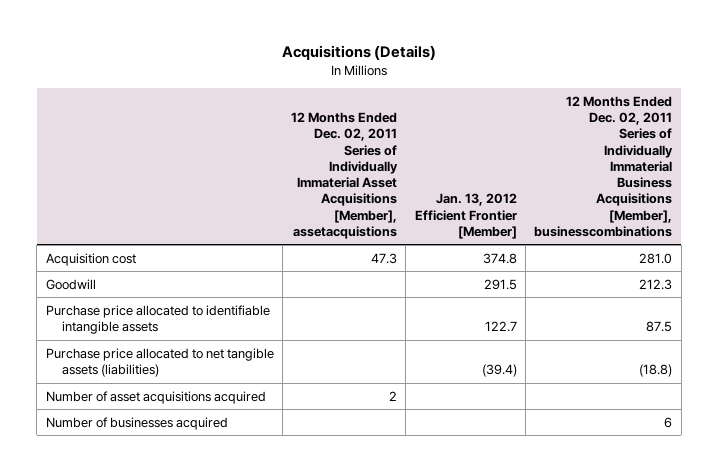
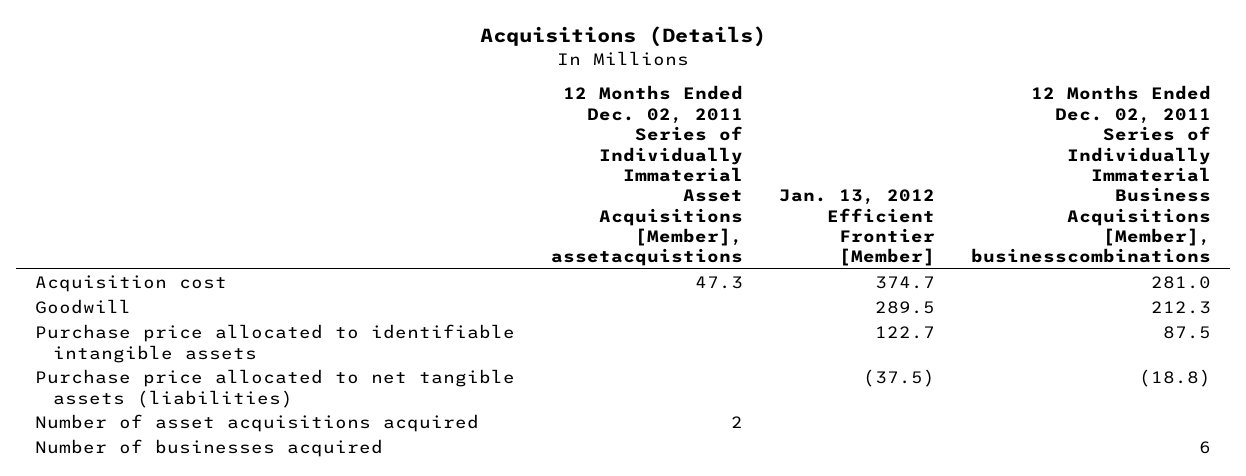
[482,252,517,264] 374.8 -> [875,276,936,290] 374.7
[483,278,517,290] 291.5 -> [875,301,936,315] 289.5
[481,364,517,378] (39.4) -> [863,369,936,388] (37.5)

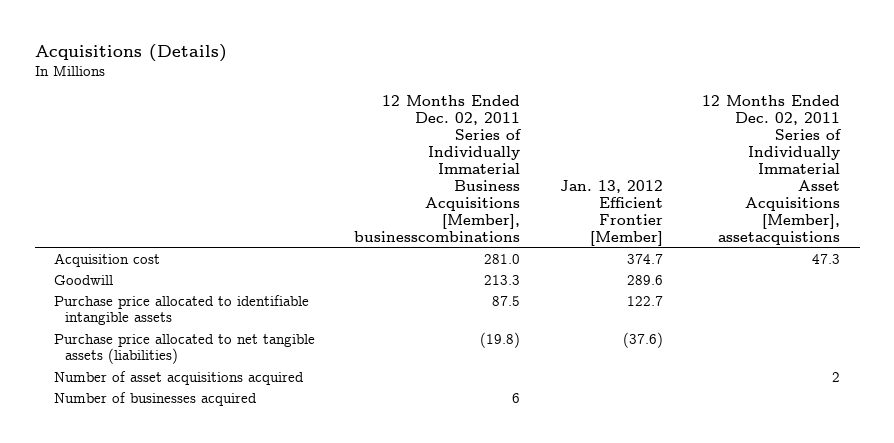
[875,301,936,315] 289.5 -> [626,274,663,285] 289.6
[1151,301,1212,315] 212.3 -> [484,274,521,285] 213.3
[863,369,936,388] (37.5) -> [622,331,663,348] (37.6)
[1139,369,1212,388] (18.8) -> [480,331,521,348] (19.8)

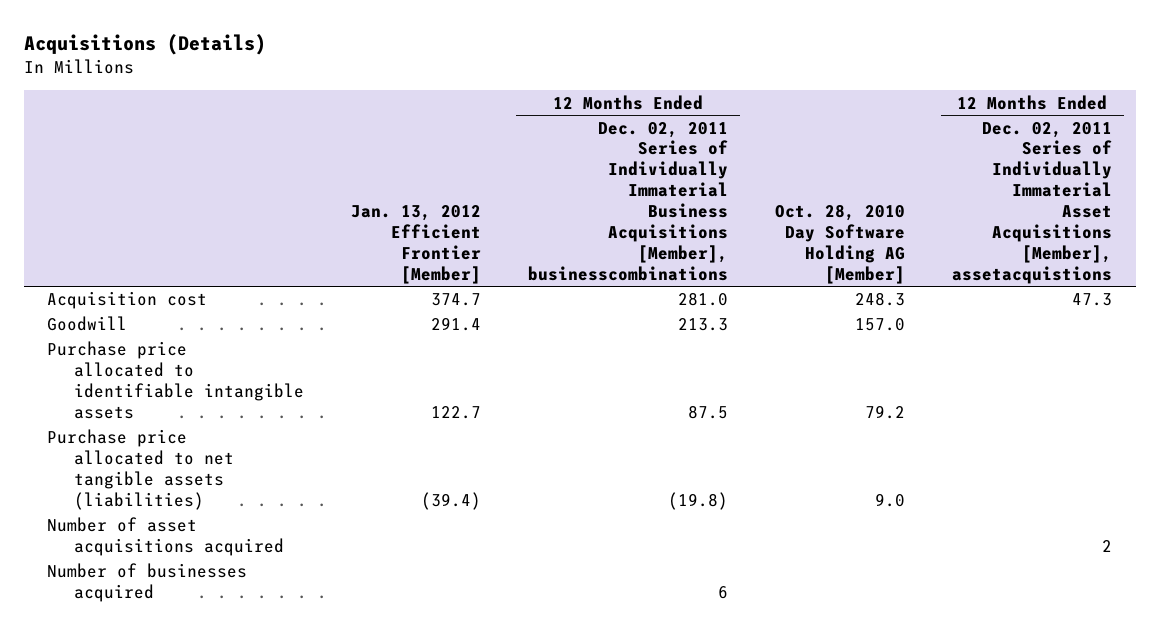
none -> [775,204,906,284] Oct. 28, 2010 Day Software Holding AG [Member]
[626,274,663,285] 289.6 -> [430,317,481,332] 291.4
[622,331,663,348] (37.6) -> [420,492,481,511] (39.4)

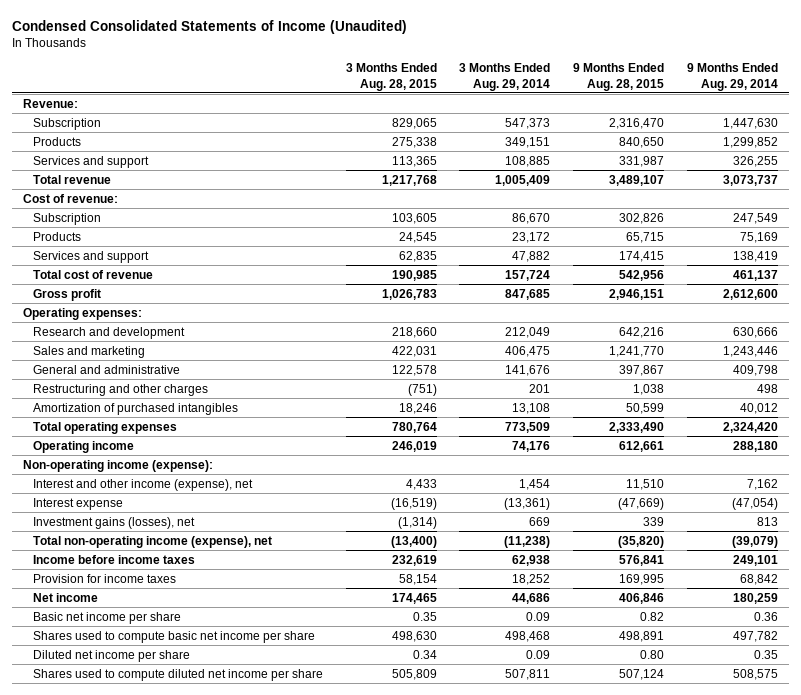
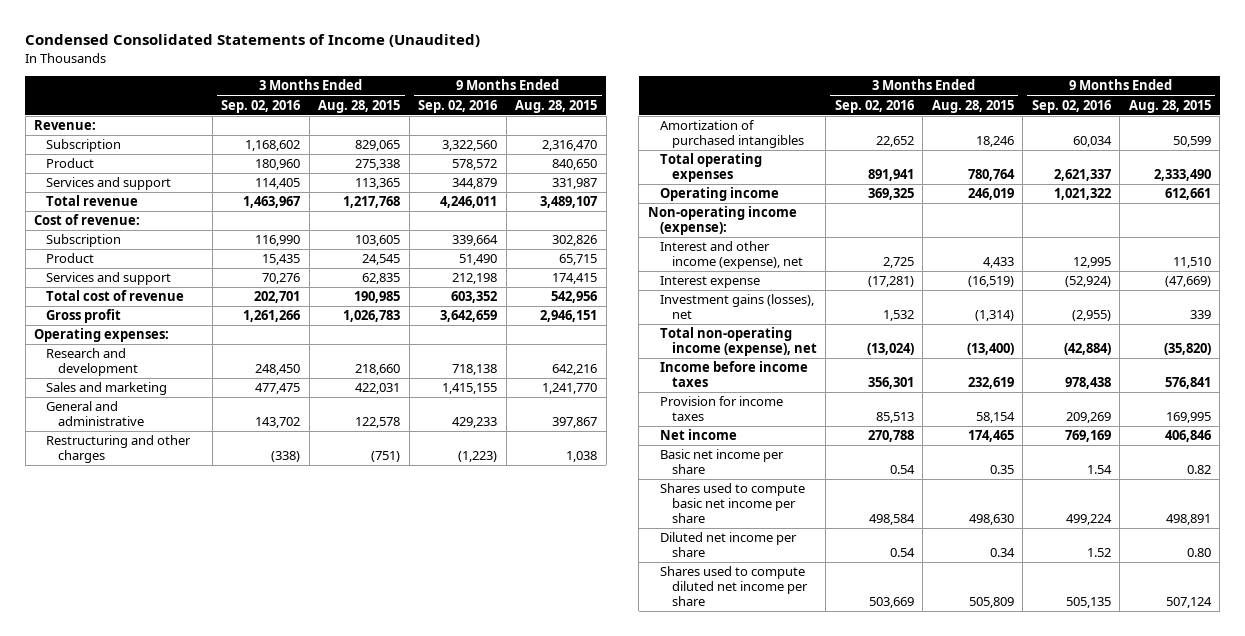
[459,63,551,91] 3 Months Ended Aug. 29, 2014 -> none
[686,63,778,91] 9 Months Ended Aug. 29, 2014 -> none
none -> [221,99,301,113] Sep. 02, 2016
none -> [418,99,498,113] Sep. 02, 2016
[33,136,82,146] Products -> [46,158,95,169] Product
[33,231,82,241] Products -> [46,253,95,264] Product

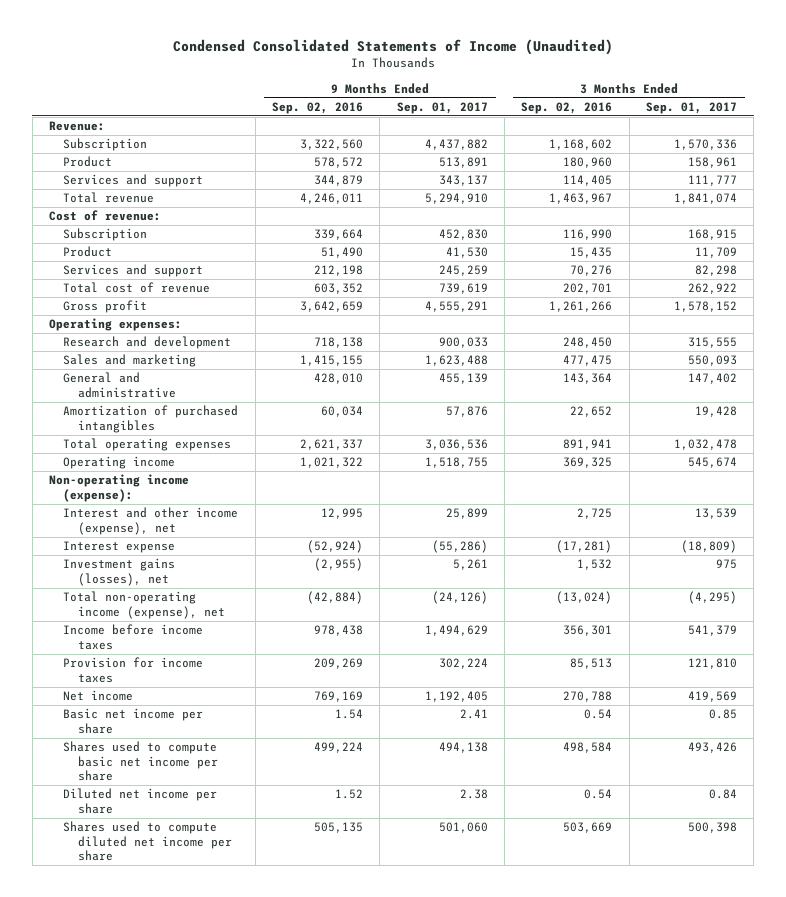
[318,99,401,113] Aug. 28, 2015 -> none
[515,99,598,113] Aug. 28, 2015 -> none
none -> [396,101,488,114] Sep. 01, 2017
none -> [645,101,737,114] Sep. 01, 2017
[46,435,192,464] Restructuring and other charges -> none
[255,417,301,429] 143,702 -> [563,373,613,385] 143,364
[452,417,498,429] 429,233 -> [314,373,364,385] 428,010

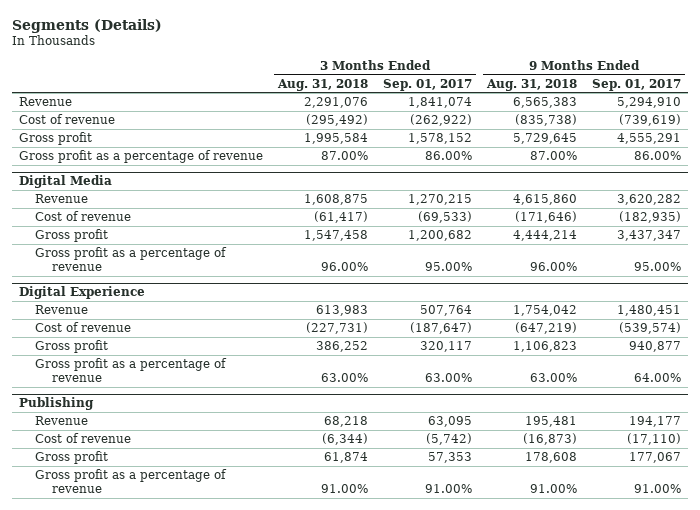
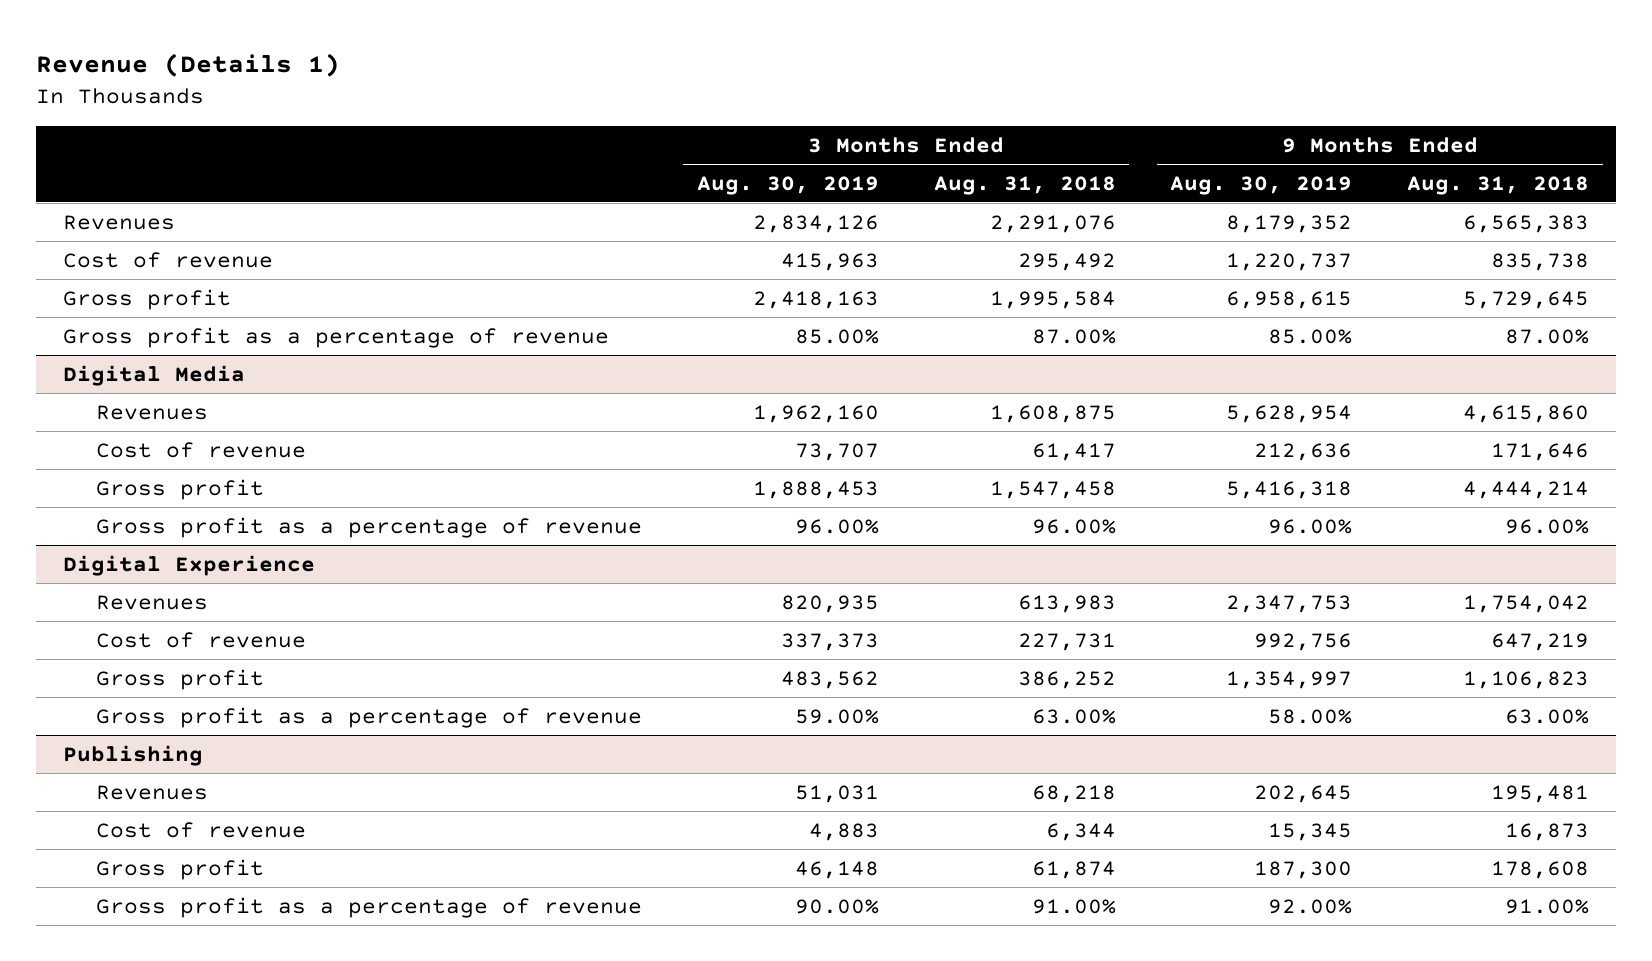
[11,18,162,33] Segments (Details) -> [35,52,340,77] Revenue (Details 1)
[383,78,473,91] Sep. 01, 2017 -> none
[591,78,681,91] Sep. 01, 2017 -> none
none -> [696,175,879,195] Aug. 30, 2019
none -> [1170,175,1353,195] Aug. 30, 2019
[19,97,73,107] Revenue -> [62,214,175,230] Revenues
[306,114,369,127] (295,492) -> [1017,252,1116,271] 295,492
[515,114,578,127] (835,738) -> [1490,252,1589,271] 835,738
[35,194,89,204] Revenue -> [96,404,209,420] Revenues
[314,211,369,224] (61,417) -> [1031,442,1116,461] 61,417
[515,211,578,224] (171,646) -> [1490,442,1589,461] 171,646
[35,305,89,315] Revenue -> [96,594,209,610] Revenues
[306,322,369,335] (227,731) -> [1017,632,1116,651] 227,731
[515,322,578,335] (647,219) -> [1490,632,1589,651] 647,219
[35,416,89,426] Revenue -> [96,784,209,800] Revenues
[322,433,369,446] (6,344) -> [1045,822,1116,841] 6,344
[523,433,578,446] (16,873) -> [1504,822,1589,841] 16,873

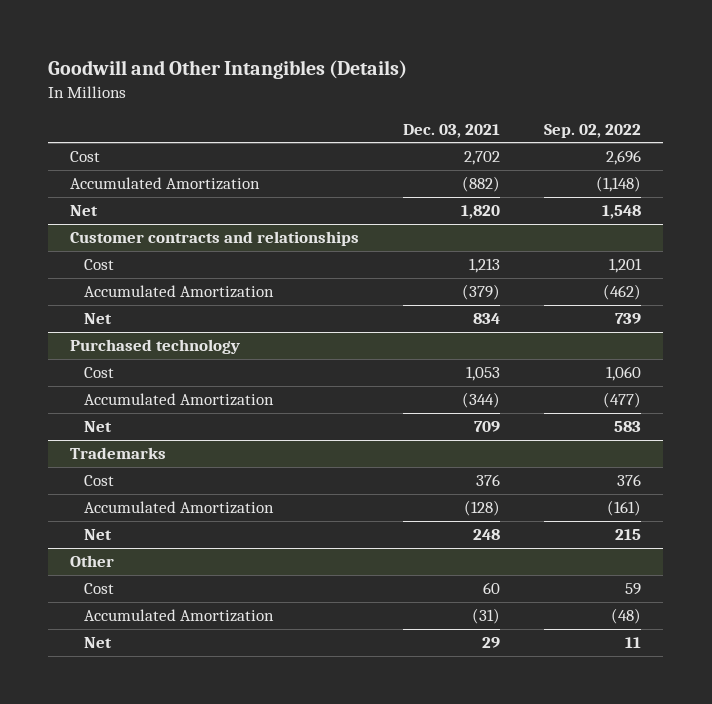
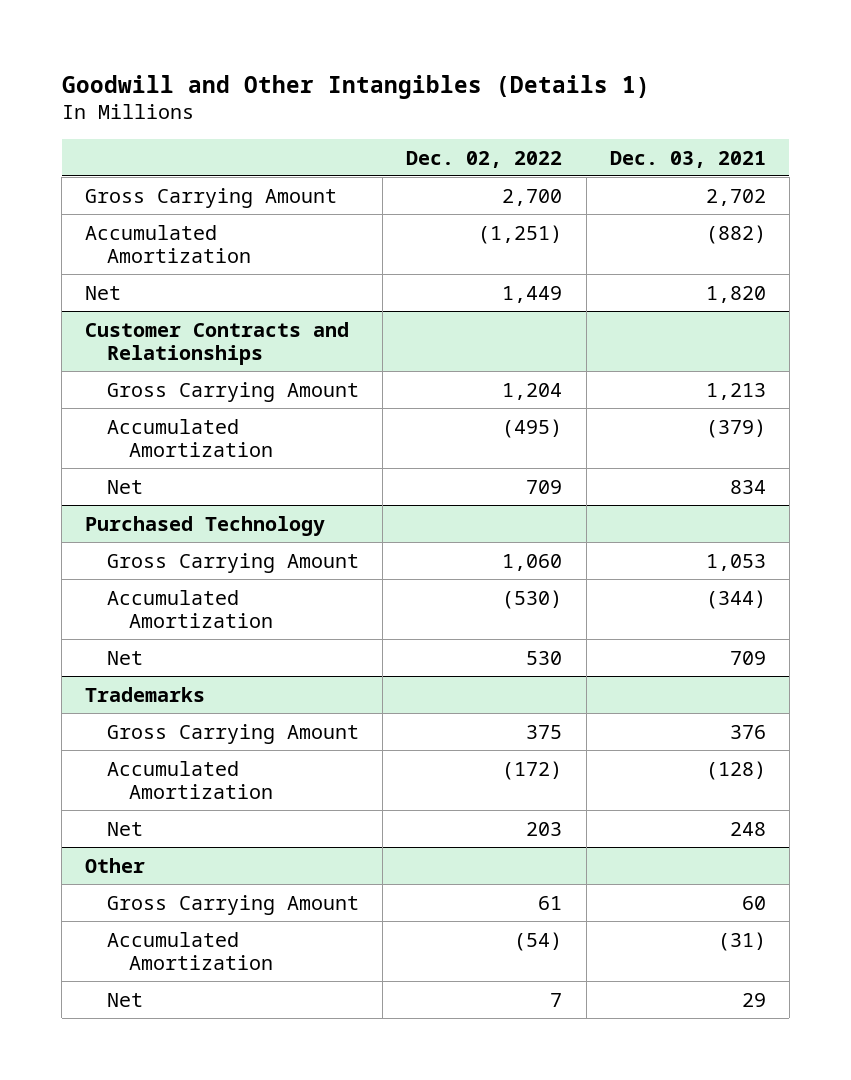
[48,59,408,79] Goodwill and Other Intangibles (Details) -> [61,74,650,99] Goodwill and Other Intangibles (Details 1)
[544,123,642,138] Sep. 02, 2022 -> none
none -> [406,150,563,168] Dec. 02, 2022
[70,151,101,163] Cost -> [85,187,338,208] Gross Carrying Amount
[70,231,360,247] Customer contracts and relationships -> [85,321,350,365] Customer Contracts and Relationships
[83,259,114,271] Cost -> [107,381,360,402] Gross Carrying Amount
[70,339,241,355] Purchased technology -> [85,515,326,536] Purchased Technology
[83,367,114,379] Cost -> [107,552,360,573] Gross Carrying Amount
[83,475,114,487] Cost -> [107,723,360,744] Gross Carrying Amount
[83,583,114,595] Cost -> [107,894,360,915] Gross Carrying Amount

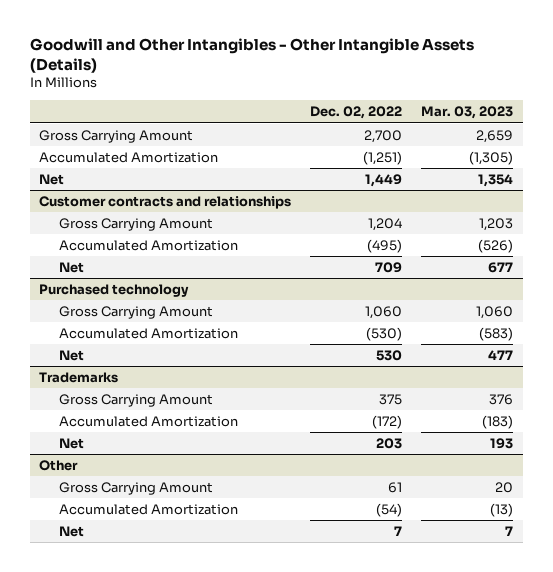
[61,74,650,99] Goodwill and Other Intangibles (Details 1) -> [29,37,474,73] Goodwill and Other Intangibles - Other Intangible Assets (Details)
[609,150,766,168] Dec. 03, 2021 -> none
none -> [421,106,514,120] Mar. 03, 2023
[85,321,350,365] Customer Contracts and Relationships -> [39,195,292,209] Customer contracts and relationships
[85,515,326,536] Purchased Technology -> [39,283,190,297] Purchased technology

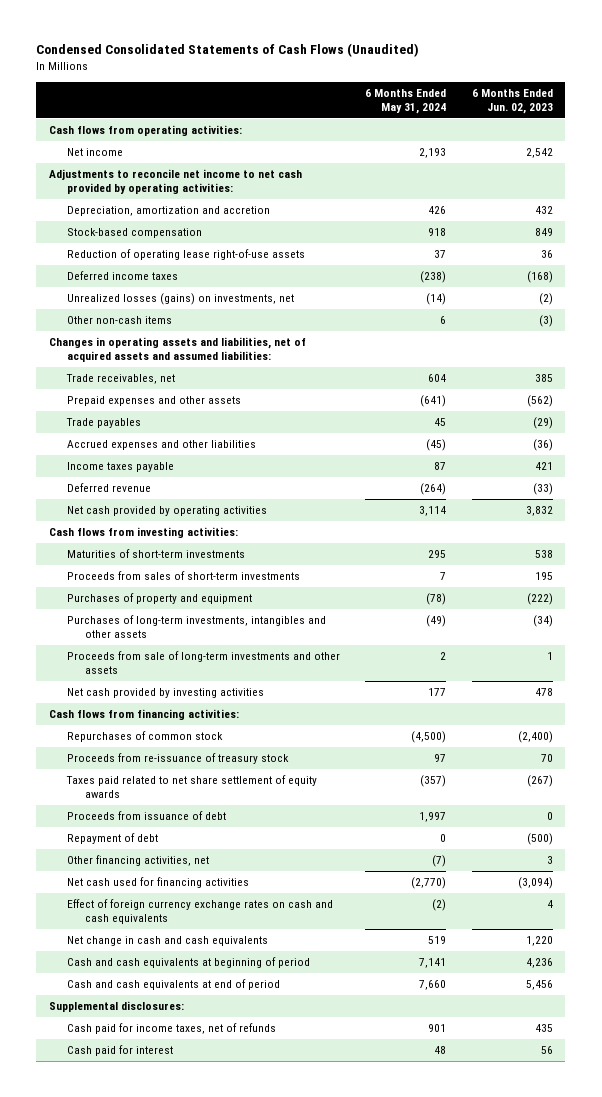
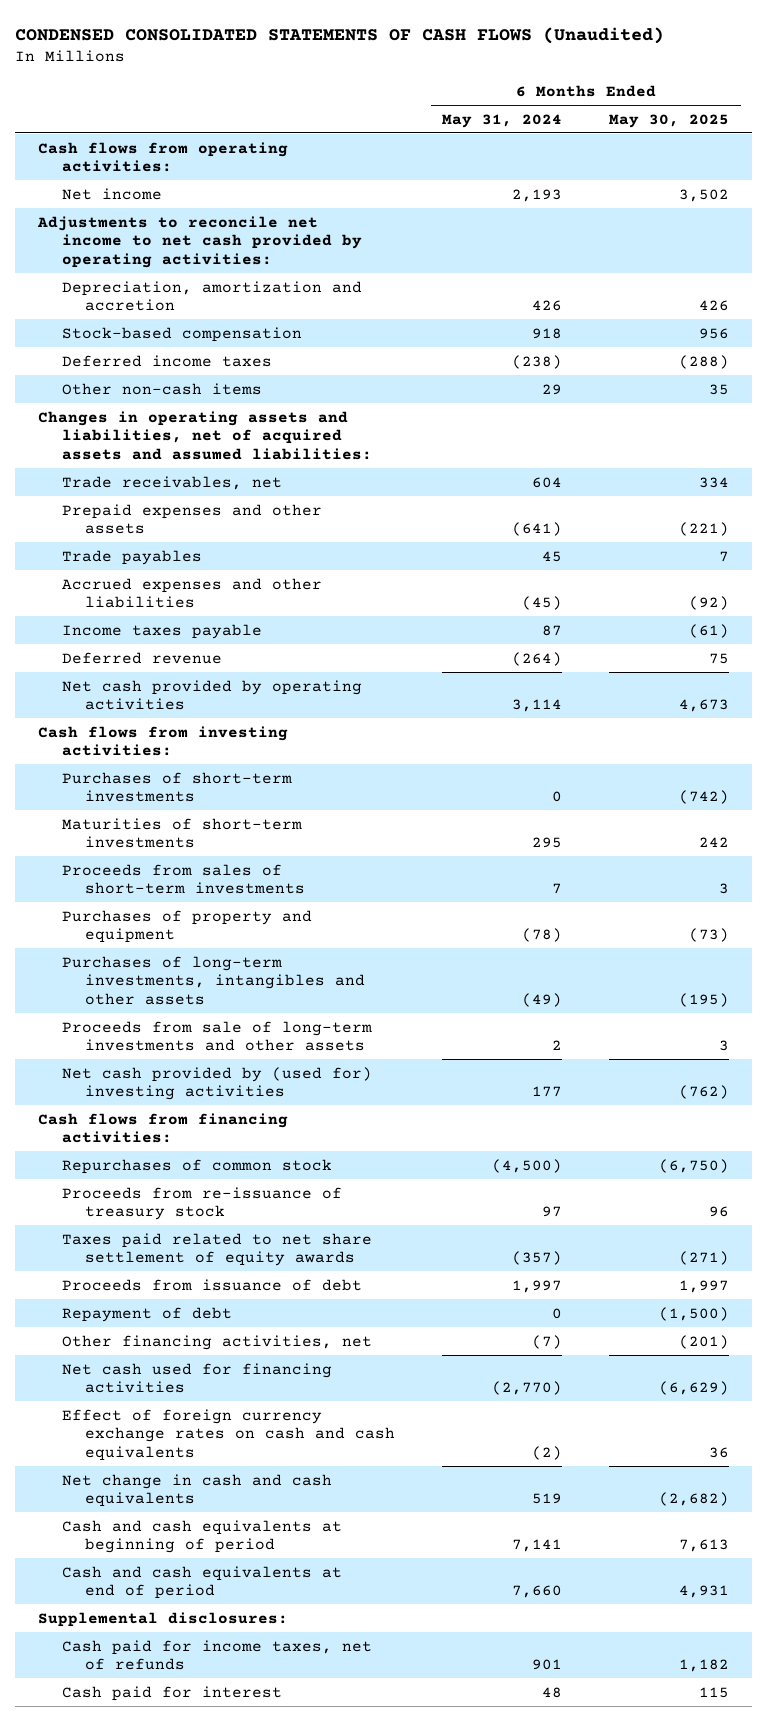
[36,43,420,58] Condensed Consolidated Statements of Cash Flows (Unaudited) -> [14,26,664,44] CONDENSED CONSOLIDATED STATEMENTS OF CASH FLOWS (Unaudited)
[471,88,553,114] 6 Months Ended Jun. 02, 2023 -> none
none -> [609,113,730,128] May 30, 2025
[66,249,305,261] Reduction of operating lease right-of-use assets -> none
[66,293,294,306] Unrealized losses (gains) on investments, net -> none
[440,316,447,325] 6 -> [542,383,563,395] 29
none -> [61,771,292,803] Purchases of short-term investments
[66,688,264,699] Net cash provided by investing activities -> [61,1066,372,1101] Net cash provided by (used for) investing activities

